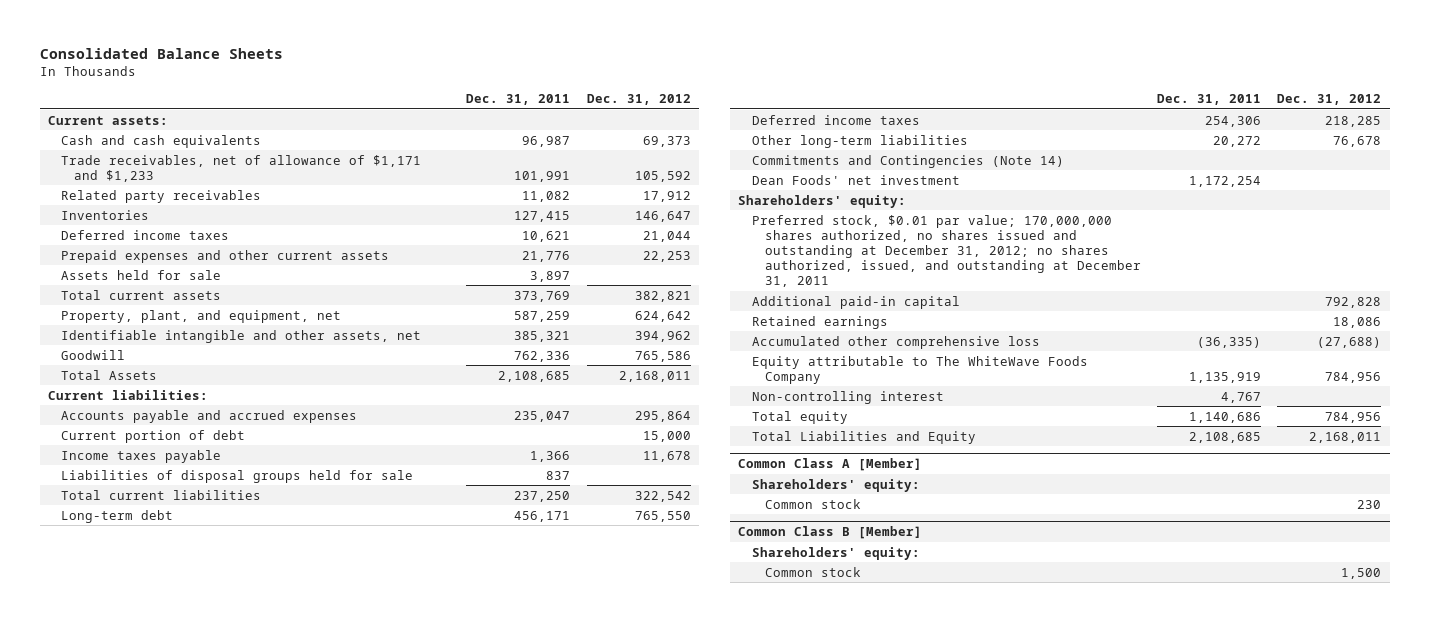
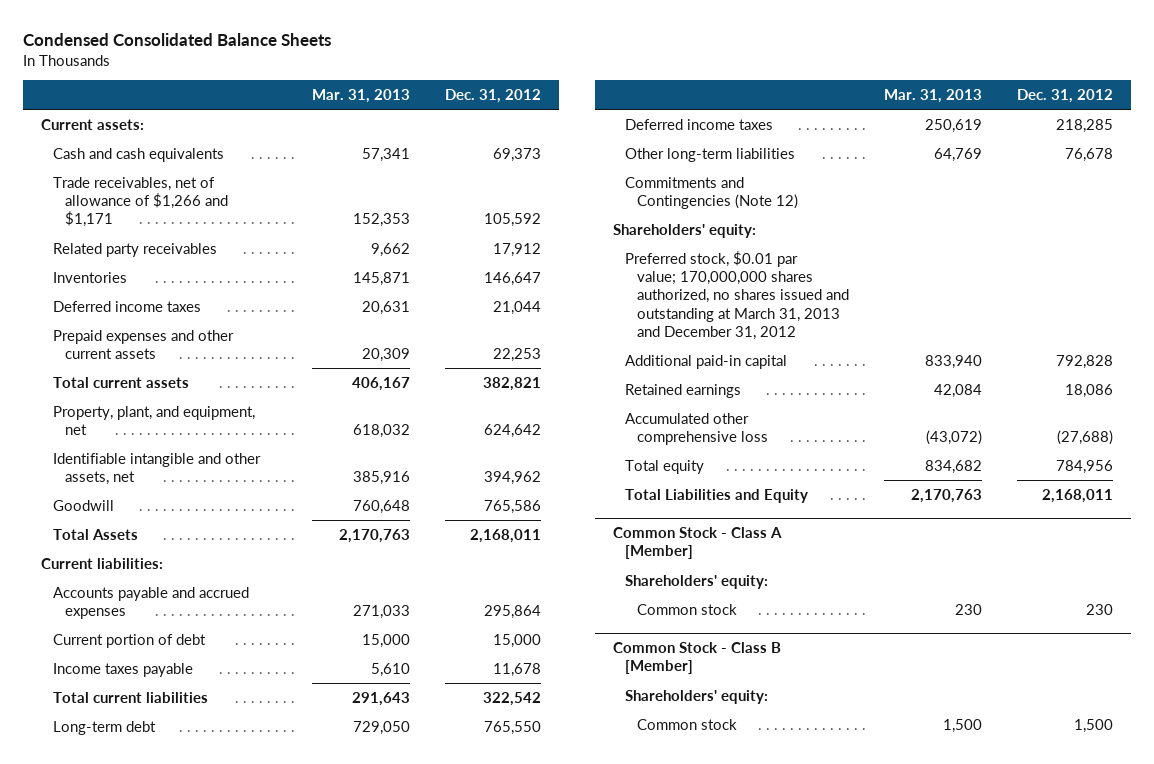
[39,48,283,60] Consolidated Balance Sheets -> [23,32,332,46] Condensed Consolidated Balance Sheets
[466,94,571,106] Dec. 31, 2011 -> none
none -> [312,88,411,103] Mar. 31, 2013
[60,154,421,182] Trade receivables, net of allowance of $1,171 and $1,233 -> [53,176,228,228] Trade receivables, net of allowance of $1,266 and $1,171
[60,269,221,280] Assets held for sale -> none
[60,469,413,483] Liabilities of disposal groups held for sale -> none
[751,174,960,185] Dean Foods' net investment -> none
[751,154,1064,168] Commitments and Contingencies (Note 14) -> [624,176,798,210] Commitments and Contingencies (Note 12)
[751,214,1141,288] Preferred stock, $0.01 par value; 170,000,000 shares authorized, no shares issued and outstanding at December 31, 2012; no shares authorized, issued, and outstanding at December 31, 2011 -> [624,250,849,340] Preferred stock, $0.01 par value; 170,000,000 shares authorized, no shares issued and outstanding at March 31, 2013 and December 31, 2012
[751,355,1088,384] Equity attributable to The WhiteWave Foods Company -> none
[751,390,944,404] Non-controlling interest -> none
[738,458,923,472] Common Class A [Member] -> [612,526,782,560] Common Stock - Class A [Member]
[738,526,923,540] Common Class B [Member] -> [612,641,781,675] Common Stock - Class B [Member]

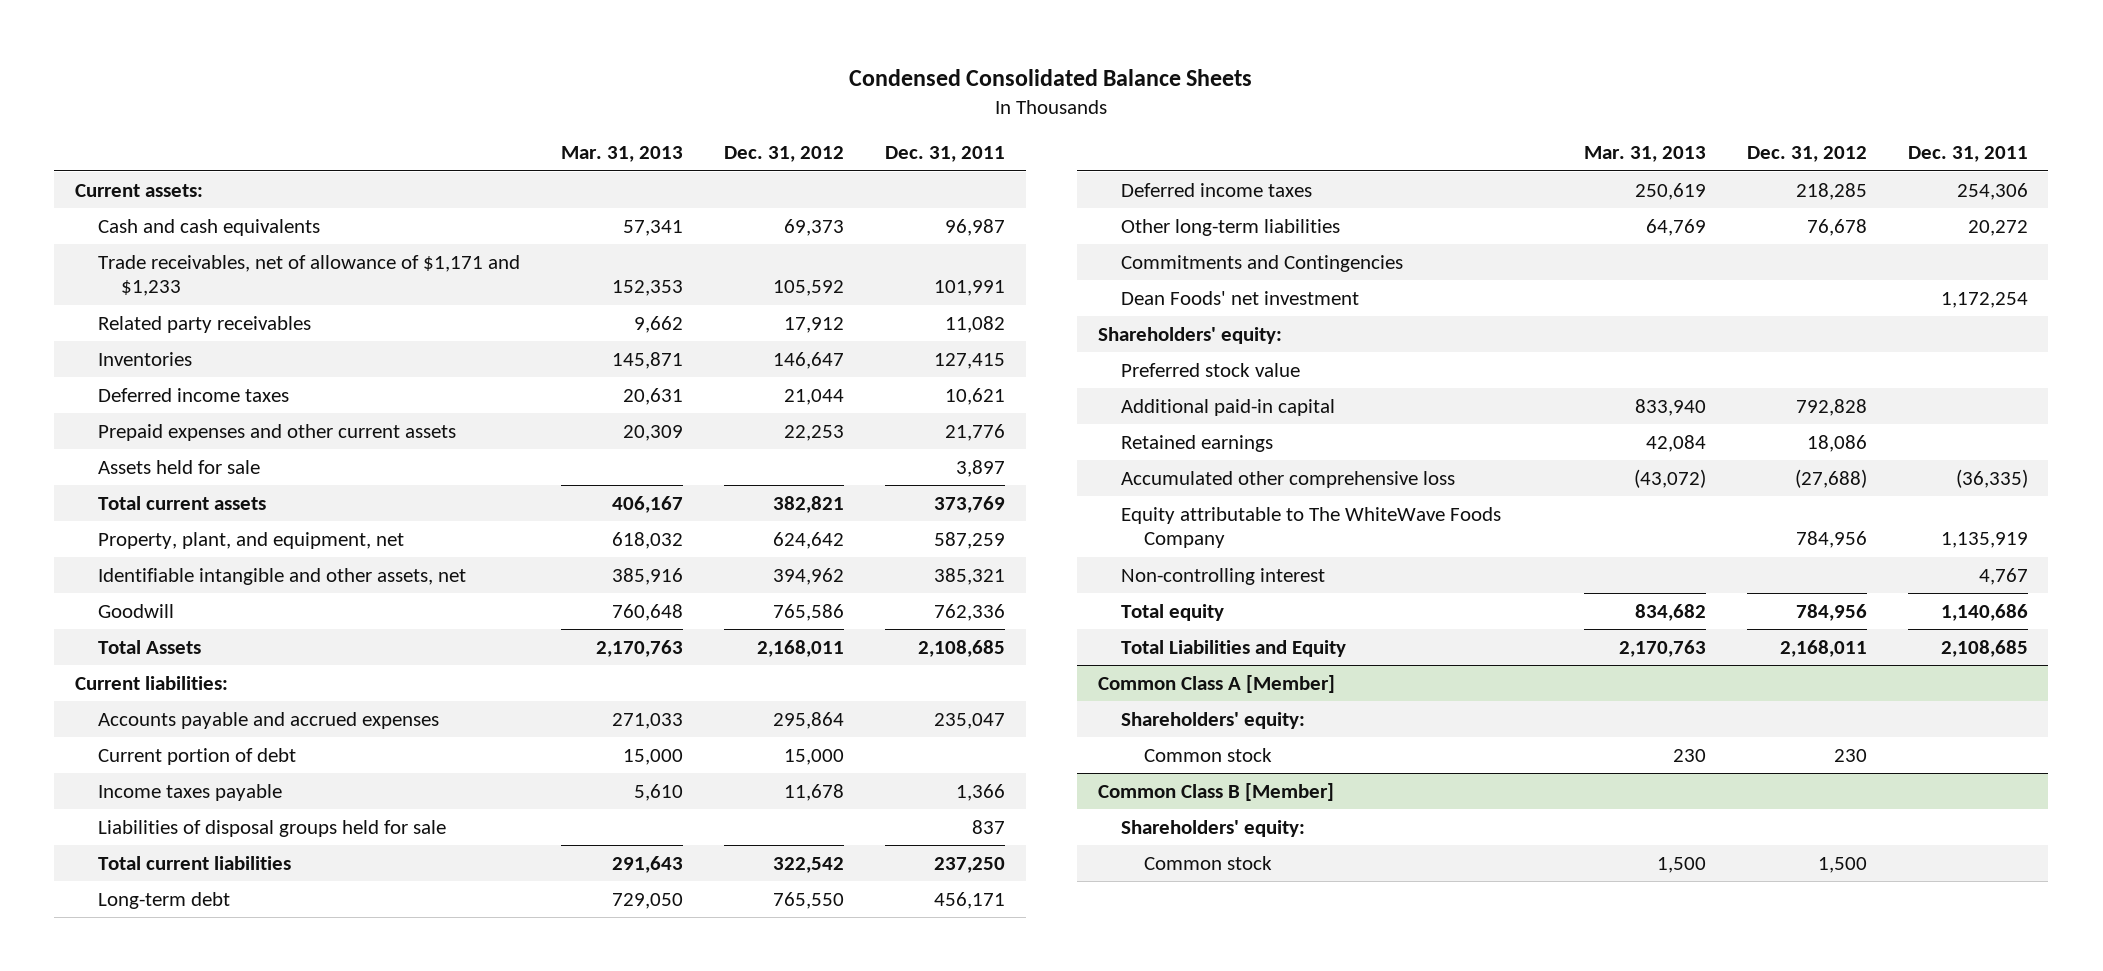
none -> [884,146,1005,163] Dec. 31, 2011
[53,176,228,228] Trade receivables, net of allowance of $1,266 and $1,171 -> [97,254,520,297] Trade receivables, net of allowance of $1,171 and $1,233
none -> [97,459,260,474] Assets held for sale
none -> [97,819,446,837] Liabilities of disposal groups held for sale
[624,176,798,210] Commitments and Contingencies (Note 12) -> [1120,254,1403,272] Commitments and Contingencies
none -> [1120,290,1359,305] Dean Foods' net investment
[624,250,849,340] Preferred stock, $0.01 par value; 170,000,000 shares authorized, no shares issued and outstanding at March 31, 2013 and December 31, 2012 -> [1120,362,1300,377] Preferred stock value
none -> [1120,506,1501,549] Equity attributable to The WhiteWave Foods Company
none -> [1120,567,1325,585] Non-controlling interest
[612,526,782,560] Common Stock - Class A [Member] -> [1097,674,1335,693] Common Class A [Member]
[612,641,781,675] Common Stock - Class B [Member] -> [1097,782,1334,801] Common Class B [Member]

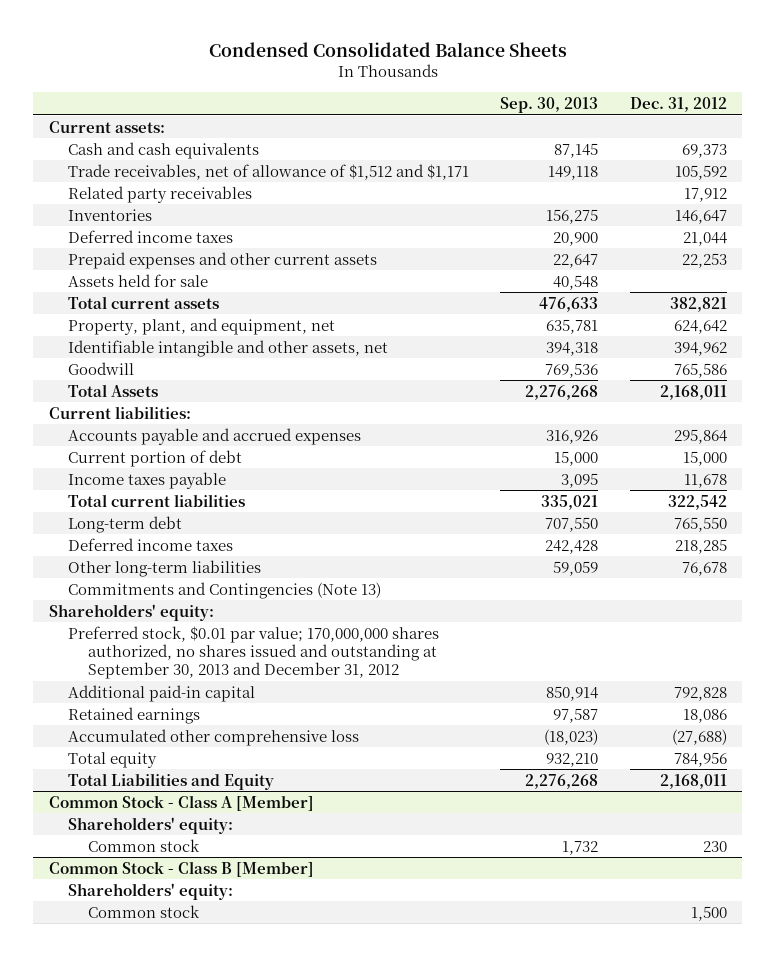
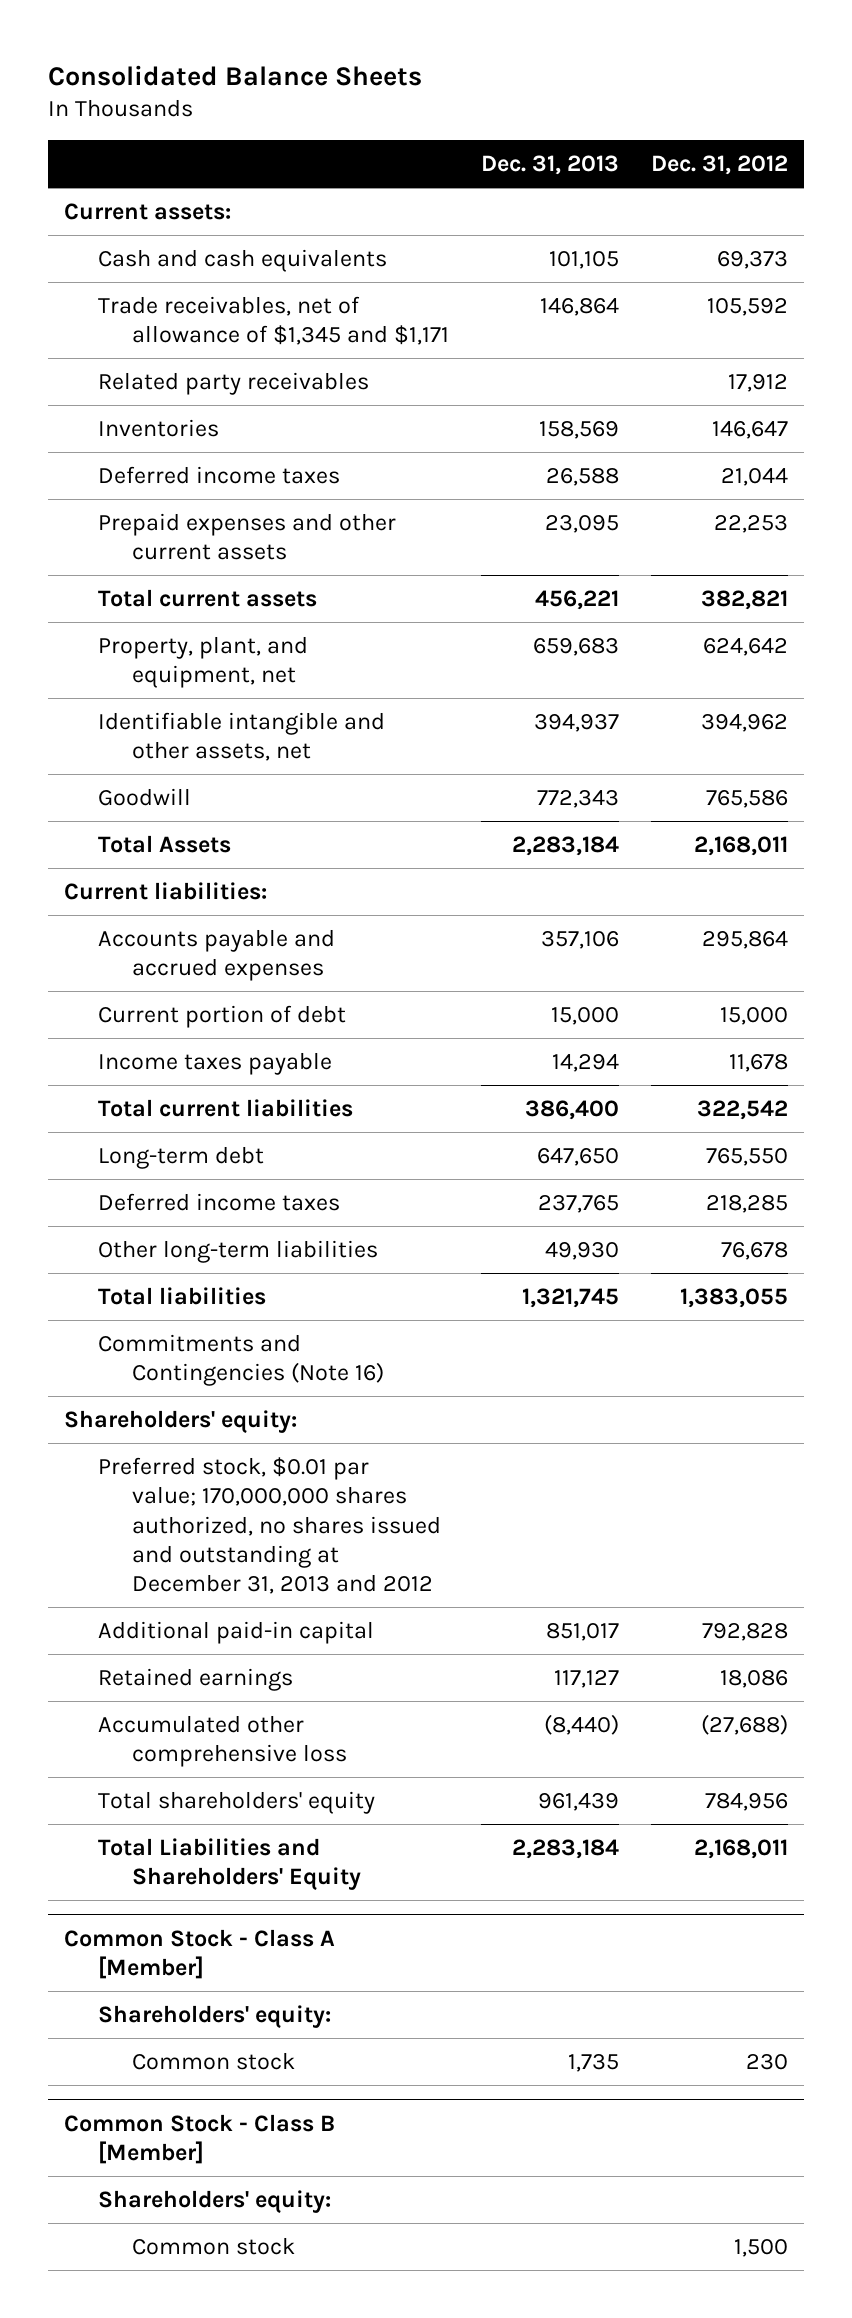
[208,41,567,57] Condensed Consolidated Balance Sheets -> [47,64,422,86] Consolidated Balance Sheets
[500,97,599,114] Sep. 30, 2013 -> none
none -> [481,154,620,175] Dec. 31, 2013
[68,163,470,180] Trade receivables, net of allowance of $1,512 and $1,171 -> [98,296,450,346] Trade receivables, net of allowance of $1,345 and $1,171
[68,273,209,287] Assets held for sale -> none
none -> [98,1287,267,1306] Total liabilities
[68,581,382,599] Commitments and Contingencies (Note 13) -> [98,1334,385,1387] Commitments and Contingencies (Note 16)
[68,625,440,680] Preferred stock, $0.01 par value; 170,000,000 shares authorized, no shares issued and outstanding at September 30, 2013 and December 31, 2012 -> [98,1457,442,1594] Preferred stock, $0.01 par value; 170,000,000 shares authorized, no shares issued and outstanding at December 31, 2013 and 2012
[68,751,158,768] Total equity -> [98,1791,376,1815] Total shareholders' equity
[68,772,275,790] Total Liabilities and Equity -> [98,1838,362,1891] Total Liabilities and Shareholders' Equity

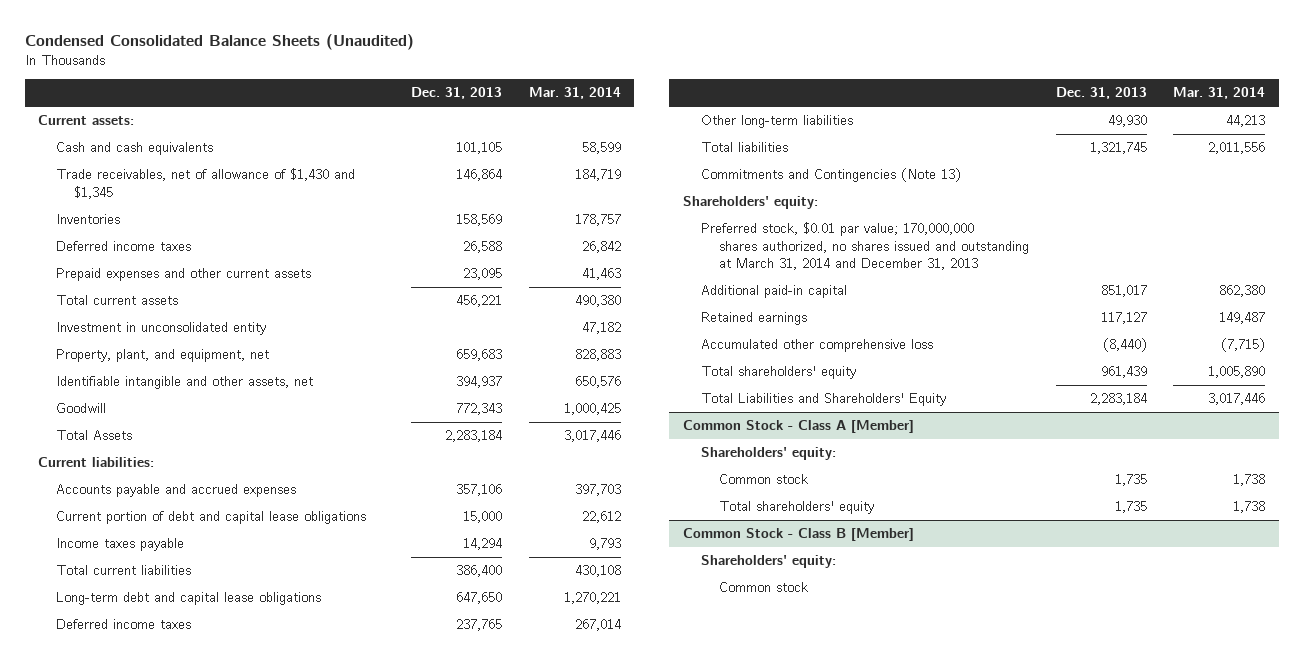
[47,64,422,86] Consolidated Balance Sheets -> [24,34,414,51] Condensed Consolidated Balance Sheets (Unaudited)
[650,154,788,175] Dec. 31, 2012 -> none
none -> [529,87,622,100] Mar. 31, 2014
[98,372,370,396] Related party receivables -> none
[98,296,450,346] Trade receivables, net of allowance of $1,345 and $1,171 -> [56,168,356,199] Trade receivables, net of allowance of $1,430 and $1,345
none -> [56,322,267,336] Investment in unconsolidated entity
[98,1005,347,1029] Current portion of debt -> [56,511,367,525] Current portion of debt and capital lease obligations
[98,1146,265,1170] Long-term debt -> [56,592,322,606] Long-term debt and capital lease obligations
[98,1334,385,1387] Commitments and Contingencies (Note 16) -> [700,168,961,183] Commitments and Contingencies (Note 13)
[98,1457,442,1594] Preferred stock, $0.01 par value; 170,000,000 shares authorized, no shares issued and outstanding at December 31, 2013 and 2012 -> [700,222,1029,271] Preferred stock, $0.01 par value; 170,000,000 shares authorized, no shares issued and outstanding at March 31, 2014 and December 31, 2013
none -> [718,501,874,515] Total shareholders' equity

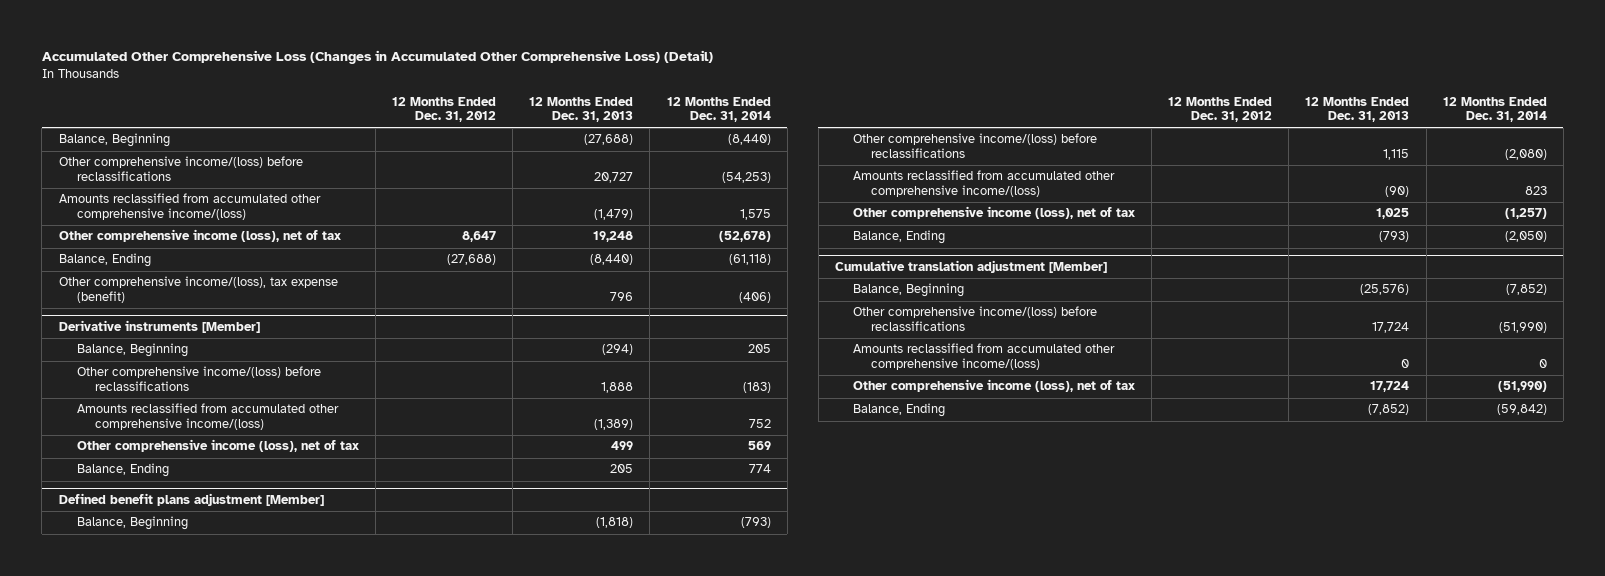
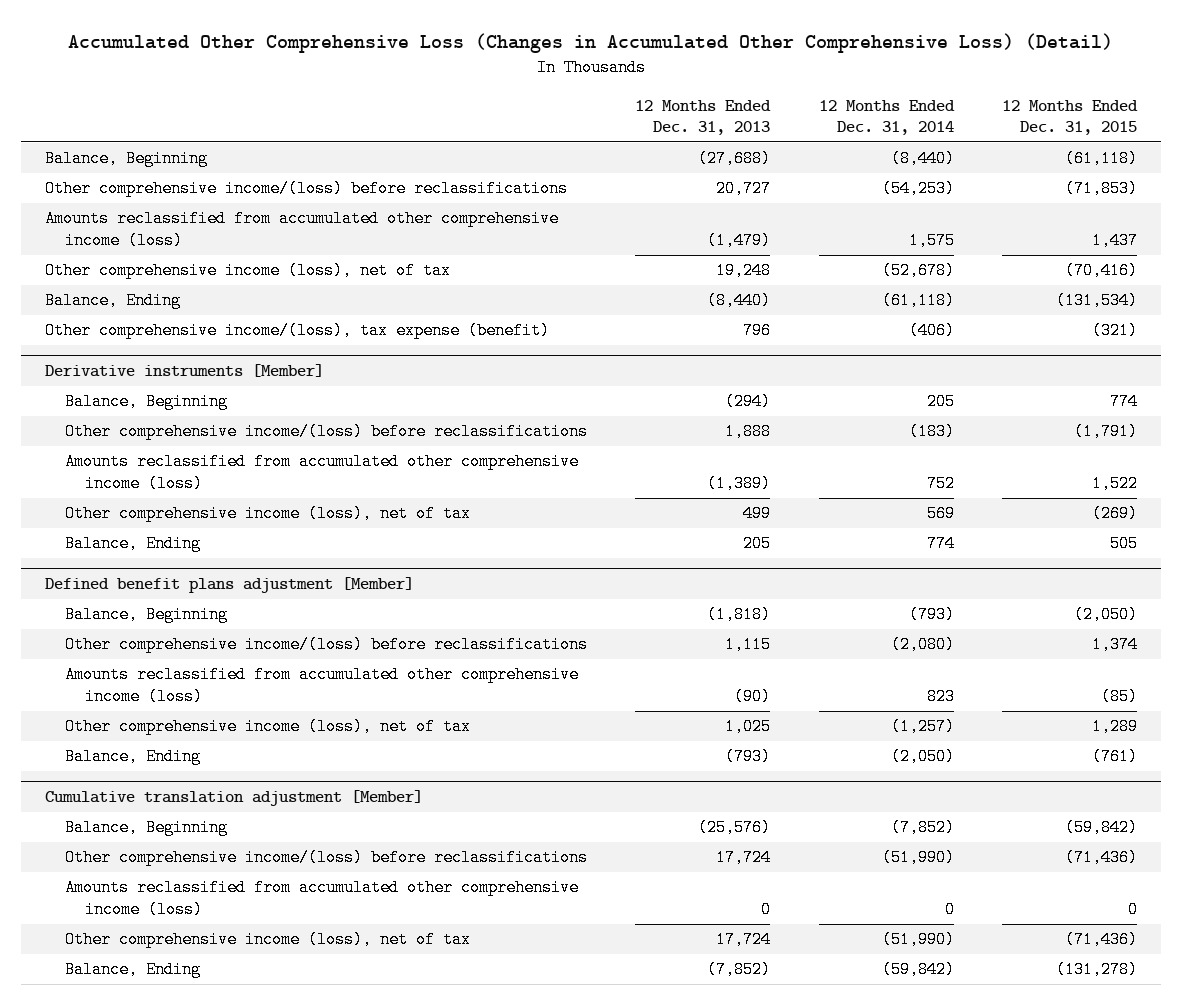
[392,96,497,123] 12 Months Ended Dec. 31, 2012 -> none
none -> [1002,99,1139,136] 12 Months Ended Dec. 31, 2015
[58,193,321,221] Amounts reclassified from accumulated other comprehensive income/(loss) -> [44,210,559,250] Amounts reclassified from accumulated other comprehensive income (loss)
[76,403,339,431] Amounts reclassified from accumulated other comprehensive income/(loss) -> [65,453,580,493] Amounts reclassified from accumulated other comprehensive income (loss)
[852,170,1115,198] Amounts reclassified from accumulated other comprehensive income/(loss) -> [65,666,580,706] Amounts reclassified from accumulated other comprehensive income (loss)
[852,343,1115,371] Amounts reclassified from accumulated other comprehensive income/(loss) -> [65,879,580,919] Amounts reclassified from accumulated other comprehensive income (loss)

